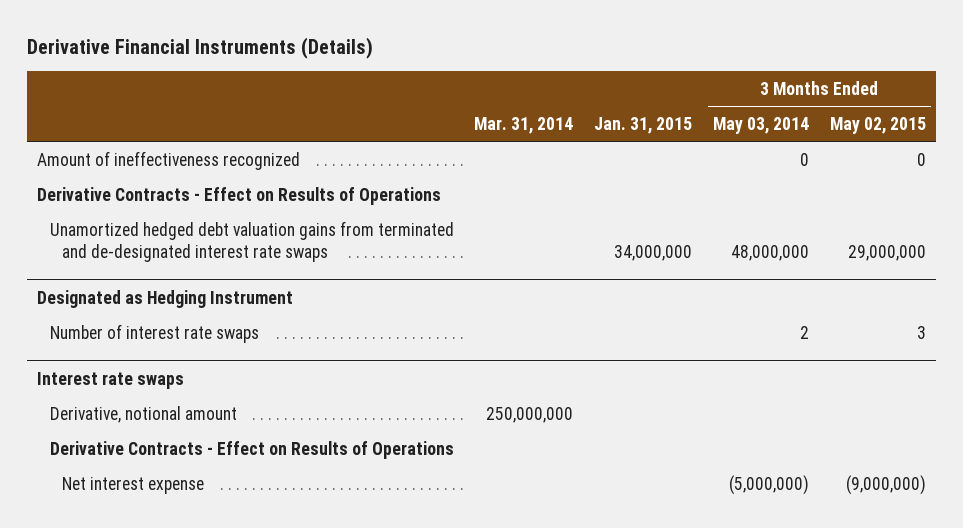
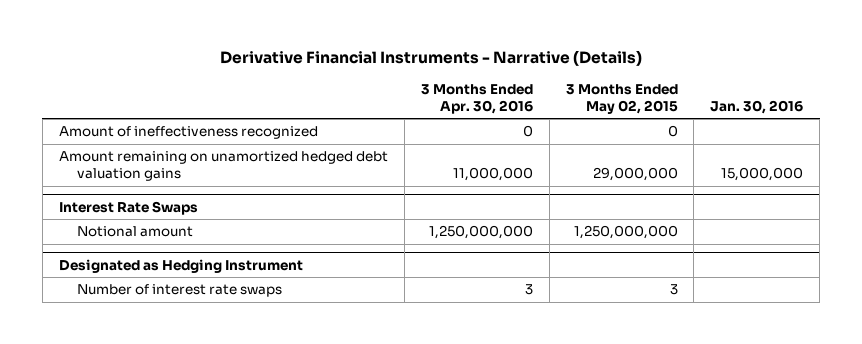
[26,36,373,59] Derivative Financial Instruments (Details) -> [220,50,643,67] Derivative Financial Instruments - Narrative (Details)
[474,117,574,135] Mar. 31, 2014 -> none
[594,117,693,135] Jan. 31, 2015 -> none
[712,117,809,135] May 03, 2014 -> none
none -> [420,83,533,114] 3 Months Ended Apr. 30, 2016
none -> [710,99,804,114] Jan. 30, 2016
[37,186,442,205] Derivative Contracts - Effect on Results of Operations -> none
[49,220,454,262] Unamortized hedged debt valuation gains from terminated and de-designated interest rate swaps -> none
none -> [58,151,388,182] Amount remaining on unamortized hedged debt valuation gains
none -> [58,200,198,215] Interest Rate Swaps
none -> [76,226,193,238] Notional amount
[37,371,185,389] Interest rate swaps -> none
[49,405,237,423] Derivative, notional amount -> none
[49,440,454,459] Derivative Contracts - Effect on Results of Operations -> none
[62,476,205,494] Net interest expense -> none

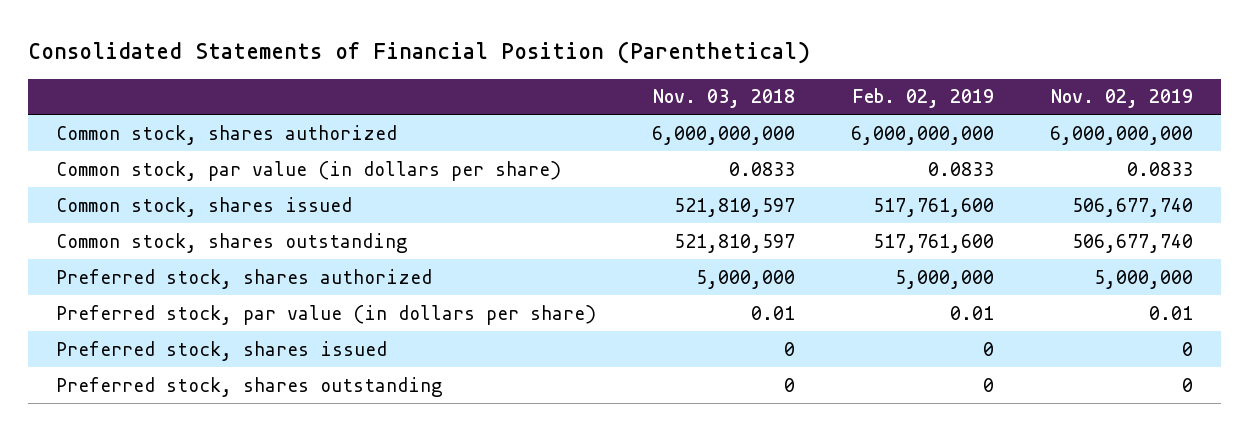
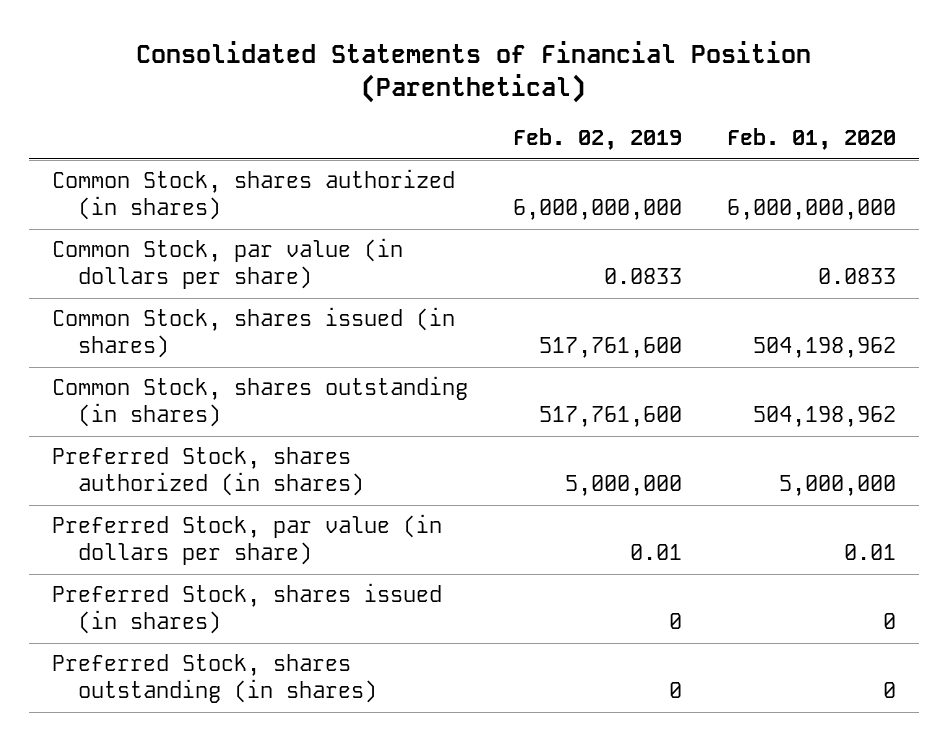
[653,89,796,109] Nov. 03, 2018 -> none
[1051,89,1194,109] Nov. 02, 2019 -> none
none -> [727,128,897,151] Feb. 01, 2020
[56,124,398,145] Common stock, shares authorized -> [52,169,456,221] Common Stock, shares authorized (in shares)
[56,160,562,181] Common stock, par value (in dollars per share) -> [52,238,404,290] Common Stock, par value (in dollars per share)
[56,196,353,217] Common stock, shares issued -> [52,307,456,359] Common Stock, shares issued (in shares)
[56,232,409,253] Common stock, shares outstanding -> [52,376,469,428] Common Stock, shares outstanding (in shares)
[56,268,433,289] Preferred stock, shares authorized -> [52,447,364,497] Preferred Stock, shares authorized (in shares)
[56,304,597,325] Preferred stock, par value (in dollars per share) -> [52,514,443,566] Preferred Stock, par value (in dollars per share)
[56,340,388,361] Preferred stock, shares issued -> [52,583,443,635] Preferred Stock, shares issued (in shares)
[56,376,444,397] Preferred stock, shares outstanding -> [52,654,377,704] Preferred Stock, shares outstanding (in shares)

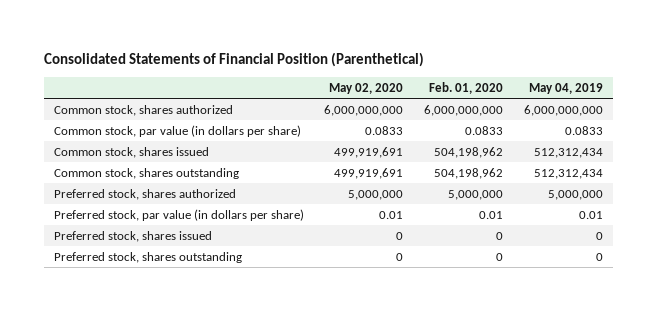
[513,128,683,151] Feb. 02, 2019 -> none
none -> [329,83,404,95] May 02, 2020
none -> [528,83,603,95] May 04, 2019
[52,169,456,221] Common Stock, shares authorized (in shares) -> [53,104,233,116] Common stock, shares authorized
[52,238,404,290] Common Stock, par value (in dollars per share) -> [53,124,301,137] Common stock, par value (in dollars per share)
[52,307,456,359] Common Stock, shares issued (in shares) -> [53,146,209,158] Common stock, shares issued
[52,376,469,428] Common Stock, shares outstanding (in shares) -> [53,167,239,179] Common stock, shares outstanding
[52,447,364,497] Preferred Stock, shares authorized (in shares) -> [53,188,236,200] Preferred stock, shares authorized
[52,514,443,566] Preferred Stock, par value (in dollars per share) -> [53,208,304,221] Preferred stock, par value (in dollars per share)
[52,583,443,635] Preferred Stock, shares issued (in shares) -> [53,230,212,242] Preferred stock, shares issued
[52,654,377,704] Preferred Stock, shares outstanding (in shares) -> [53,251,242,263] Preferred stock, shares outstanding

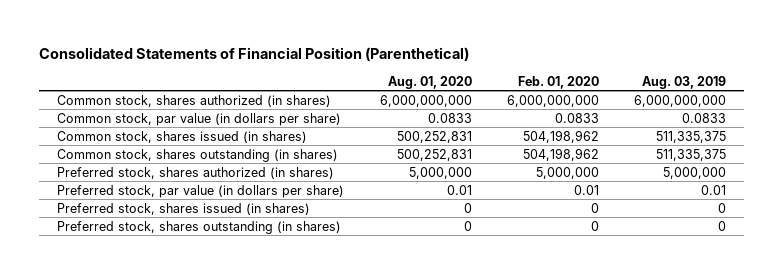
[329,83,404,95] May 02, 2020 -> none
[528,83,603,95] May 04, 2019 -> none
none -> [387,75,472,89] Aug. 01, 2020
none -> [642,75,727,89] Aug. 03, 2019
[53,104,233,116] Common stock, shares authorized -> [57,94,332,107] Common stock, shares authorized (in shares)
[53,146,209,158] Common stock, shares issued -> [57,130,308,143] Common stock, shares issued (in shares)
[53,167,239,179] Common stock, shares outstanding -> [57,148,339,162] Common stock, shares outstanding (in shares)
[53,188,236,200] Preferred stock, shares authorized -> [57,166,335,179] Preferred stock, shares authorized (in shares)
[53,230,212,242] Preferred stock, shares issued -> [57,202,311,215] Preferred stock, shares issued (in shares)
[53,251,242,263] Preferred stock, shares outstanding -> [57,220,342,234] Preferred stock, shares outstanding (in shares)

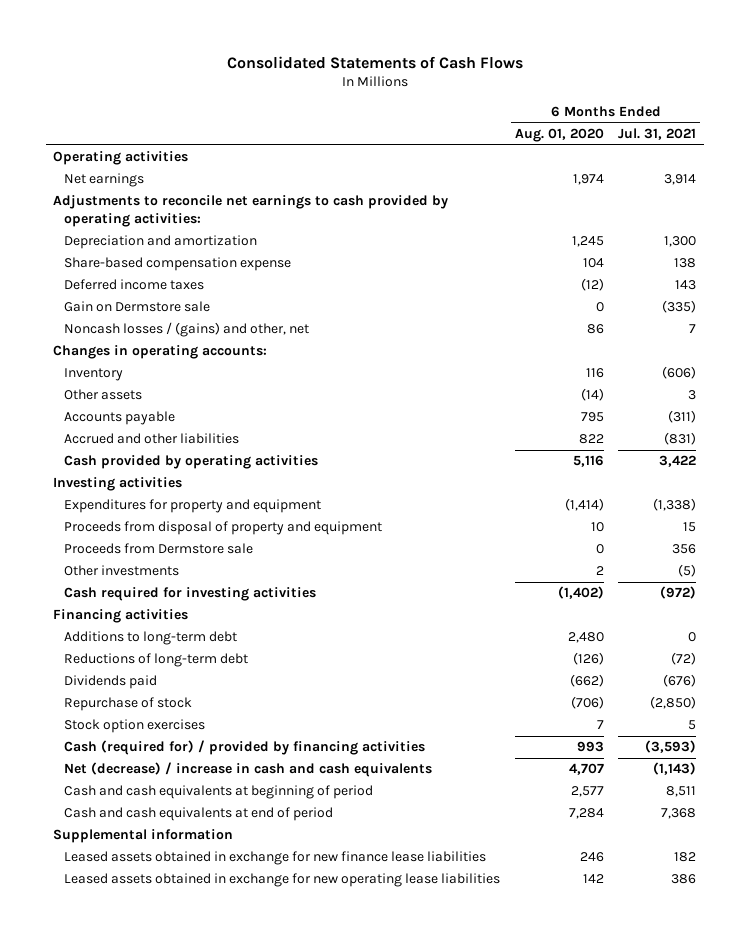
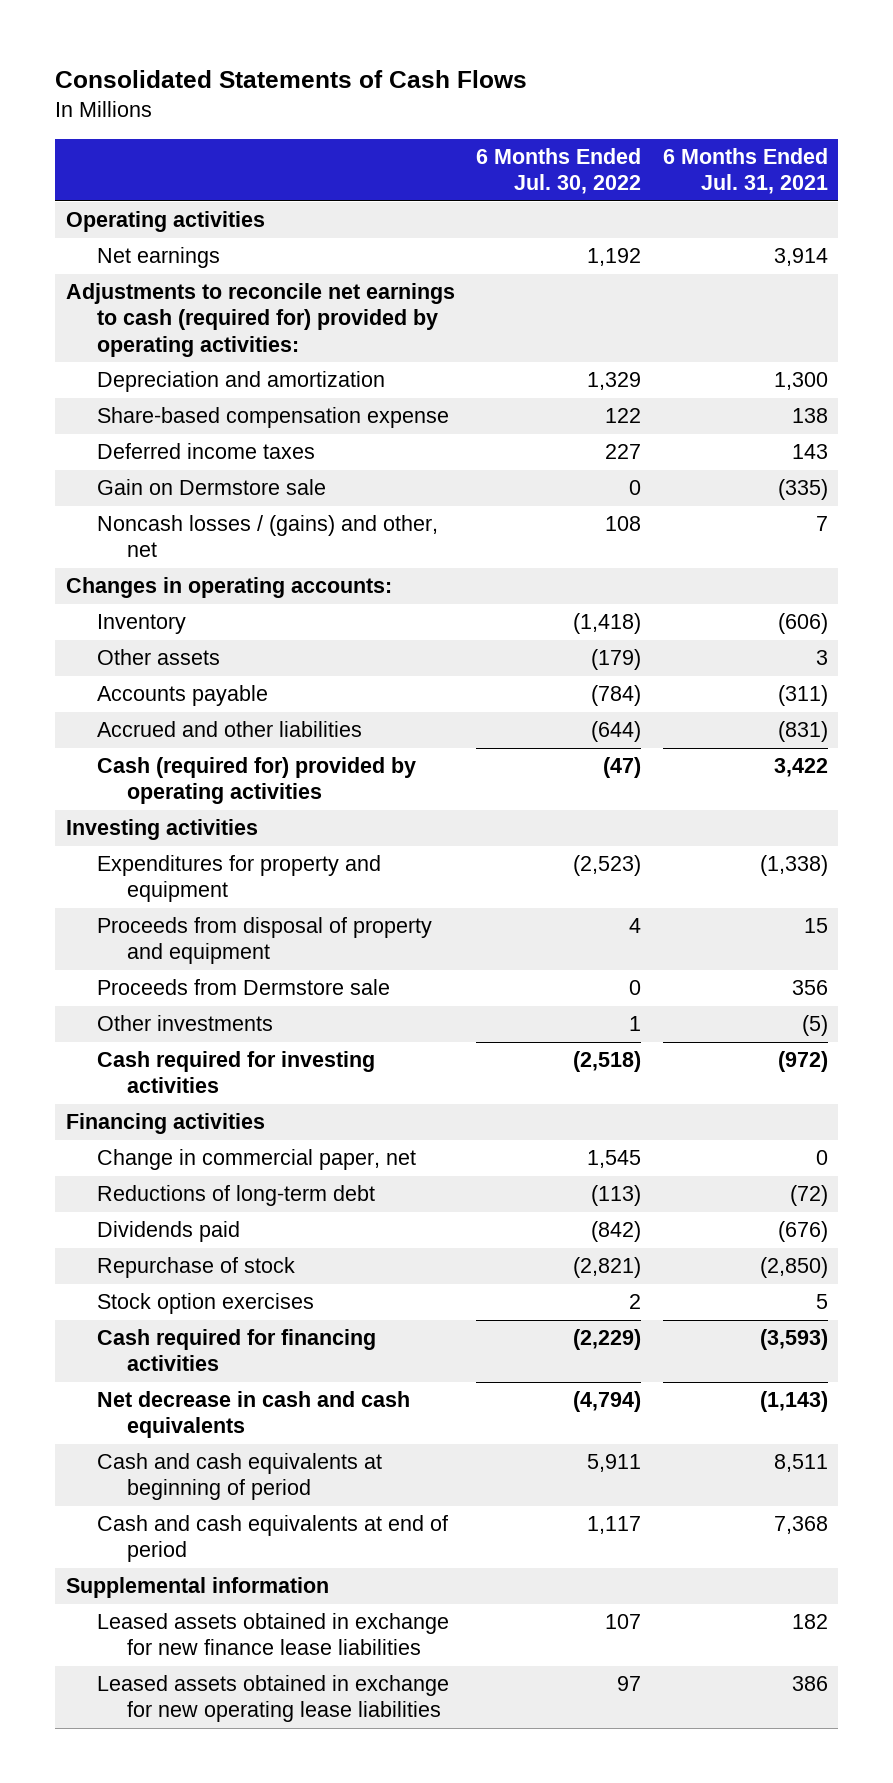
[514,127,604,142] Aug. 01, 2020 -> none
none -> [476,148,642,195] 6 Months Ended Jul. 30, 2022
[53,195,449,228] Adjustments to reconcile net earnings to cash provided by operating activities: -> [65,283,455,357] Adjustments to reconcile net earnings to cash (required for) provided by operating activities:
[64,455,319,470] Cash provided by operating activities -> [96,757,416,805] Cash (required for) provided by operating activities
[64,631,238,646] Additions to long-term debt -> none
none -> [96,1149,416,1171] Change in commercial paper, net
[64,740,426,756] Cash (required for) / provided by financing activities -> [96,1329,376,1372] Cash required for financing activities
[64,762,433,778] Net (decrease) / increase in cash and cash equivalents -> [96,1391,410,1439] Net decrease in cash and cash equivalents

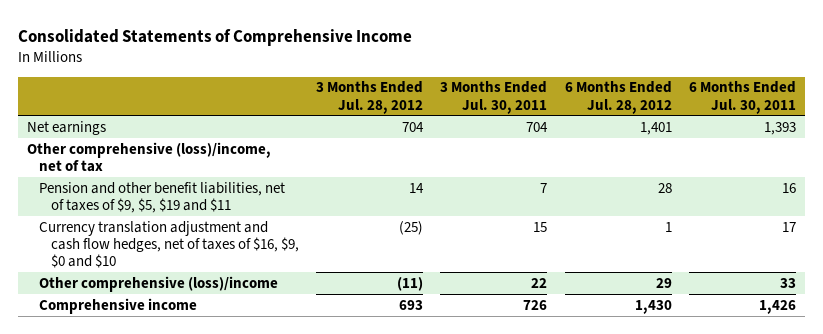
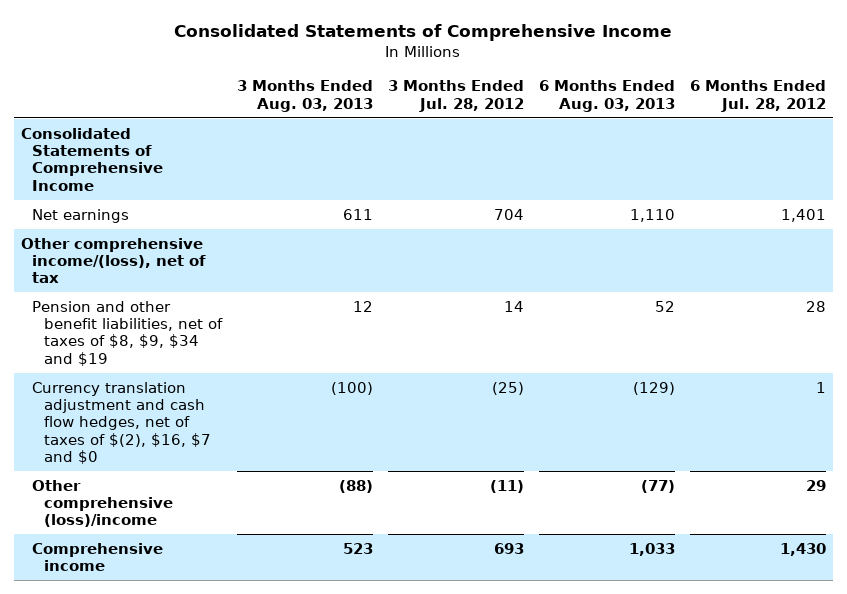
[440,81,548,114] 3 Months Ended Jul. 30, 2011 -> none
[688,81,796,114] 6 Months Ended Jul. 30, 2011 -> none
none -> [236,80,373,112] 3 Months Ended Aug. 03, 2013
none -> [538,80,675,112] 6 Months Ended Aug. 03, 2013
none -> [21,127,164,191] Consolidated Statements of Comprehensive Income
[26,141,271,172] Other comprehensive (loss)/income, net of tax -> [21,237,207,284] Other comprehensive income/(loss), net of tax
[38,181,285,213] Pension and other benefit liabilities, net of taxes of $9, $5, $19 and $11 -> [32,300,223,366] Pension and other benefit liabilities, net of taxes of $8, $9, $34 and $19
[38,220,299,269] Currency translation adjustment and cash flow hedges, net of taxes of $16, $9, $0 and $10 -> [32,381,211,465] Currency translation adjustment and cash flow hedges, net of taxes of $(2), $16, $7 and $0

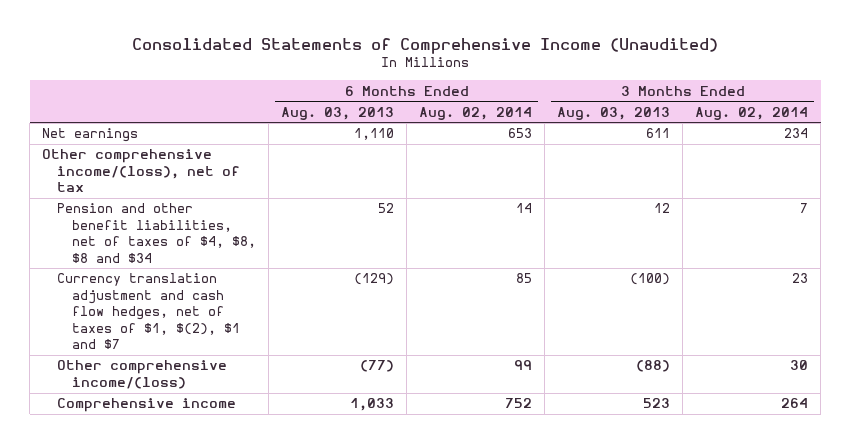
[174,23,673,41] Consolidated Statements of Comprehensive Income -> [132,37,719,54] Consolidated Statements of Comprehensive Income (Unaudited)
[387,80,524,112] 3 Months Ended Jul. 28, 2012 -> none
[689,80,826,112] 6 Months Ended Jul. 28, 2012 -> none
none -> [419,106,533,120] Aug. 02, 2014
none -> [695,106,809,120] Aug. 02, 2014
[21,127,164,191] Consolidated Statements of Comprehensive Income -> none
[32,300,223,366] Pension and other benefit liabilities, net of taxes of $8, $9, $34 and $19 -> [57,203,257,263] Pension and other benefit liabilities, net of taxes of $4, $8, $8 and $34
[32,381,211,465] Currency translation adjustment and cash flow hedges, net of taxes of $(2), $16, $7 and $0 -> [57,273,241,350] Currency translation adjustment and cash flow hedges, net of taxes of $1, $(2), $1 and $7
[32,479,173,528] Other comprehensive (loss)/income -> [57,360,228,389] Other comprehensive income/(loss)

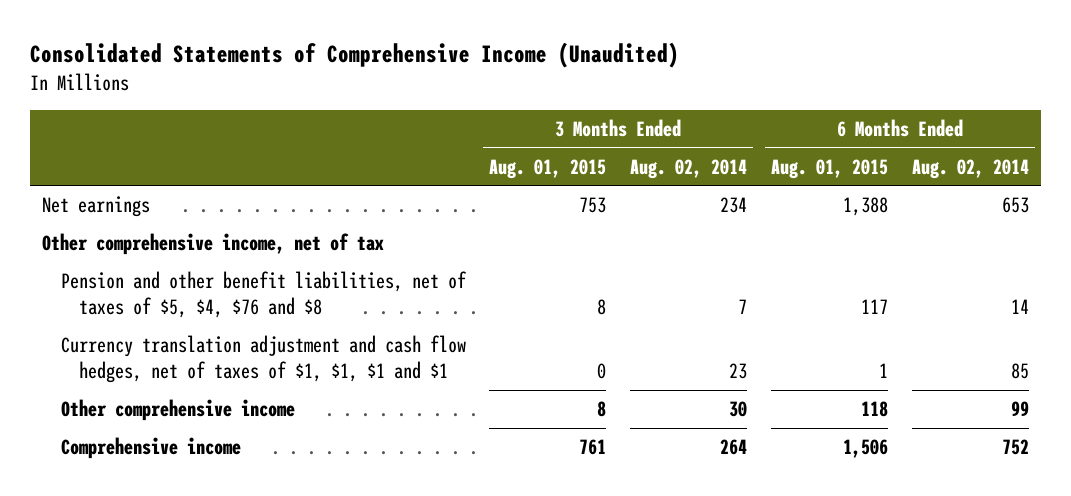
[281,106,395,120] Aug. 03, 2013 -> none
[557,106,671,120] Aug. 03, 2013 -> none
none -> [489,158,607,179] Aug. 01, 2015
none -> [771,158,889,179] Aug. 01, 2015
[42,149,241,193] Other comprehensive income/(loss), net of tax -> [41,233,384,256] Other comprehensive income, net of tax
[57,203,257,263] Pension and other benefit liabilities, net of taxes of $4, $8, $8 and $34 -> [60,271,467,319] Pension and other benefit liabilities, net of taxes of $5, $4, $76 and $8
[57,273,241,350] Currency translation adjustment and cash flow hedges, net of taxes of $1, $(2), $1 and $7 -> [60,335,466,384] Currency translation adjustment and cash flow hedges, net of taxes of $1, $1, $1 and $1
[57,360,228,389] Other comprehensive income/(loss) -> [60,399,295,422] Other comprehensive income

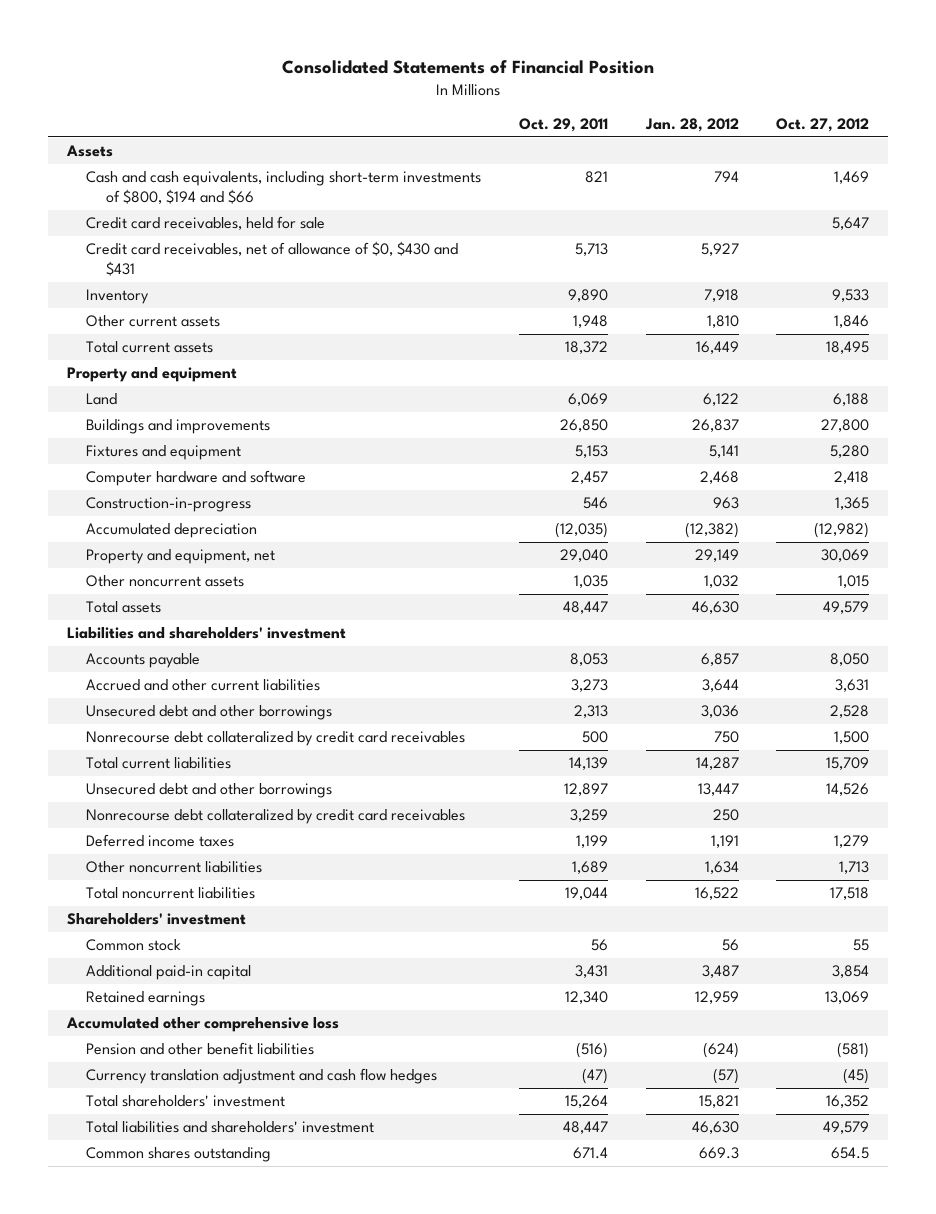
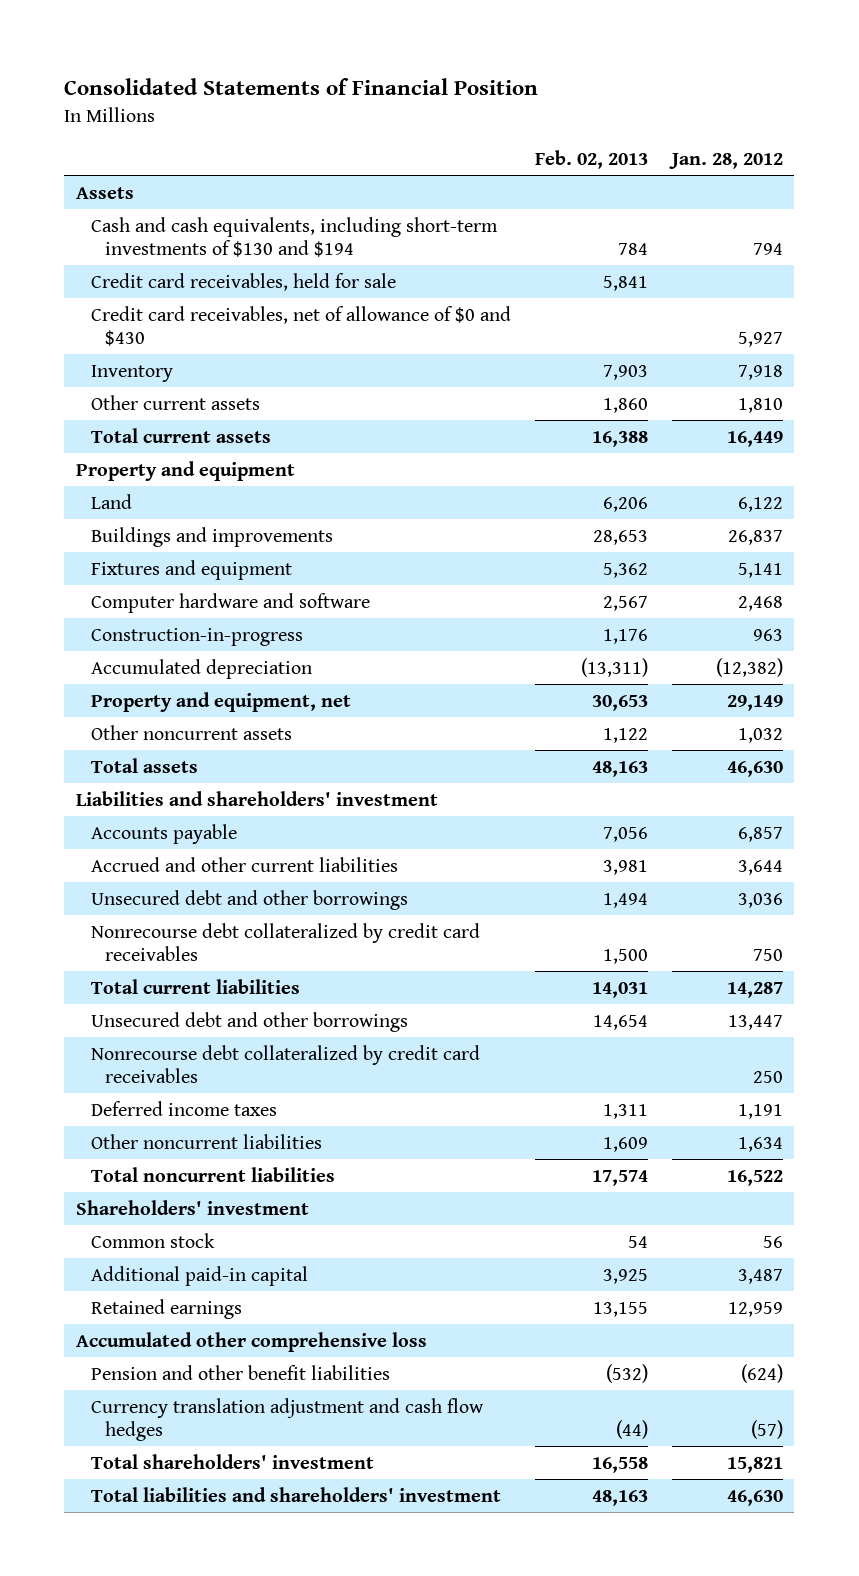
[519,118,609,133] Oct. 29, 2011 -> none
[776,118,870,133] Oct. 27, 2012 -> none
none -> [534,149,648,169] Feb. 02, 2013
[86,171,482,205] Cash and cash equivalents, including short-term investments of $800, $194 and $66 -> [90,216,498,257] Cash and cash equivalents, including short-term investments of $130 and $194
[86,241,459,277] Credit card receivables, net of allowance of $0, $430 and $431 -> [90,305,511,346] Credit card receivables, net of allowance of $0 and $430
[86,1147,272,1163] Common shares outstanding -> none

